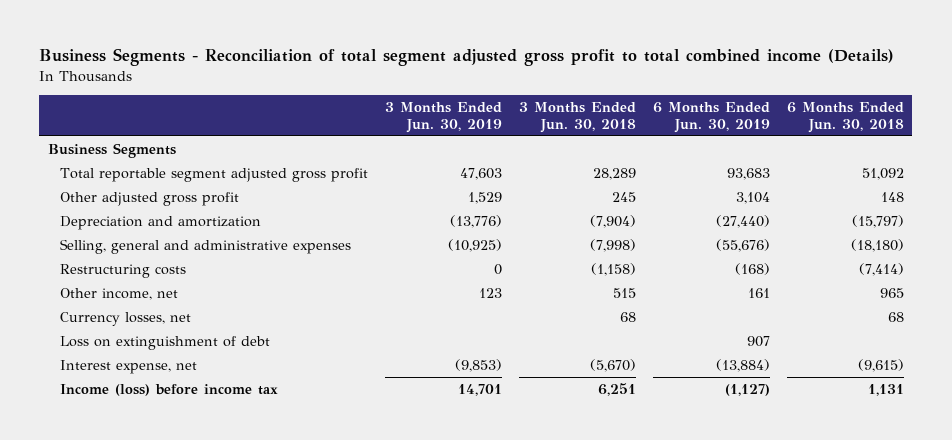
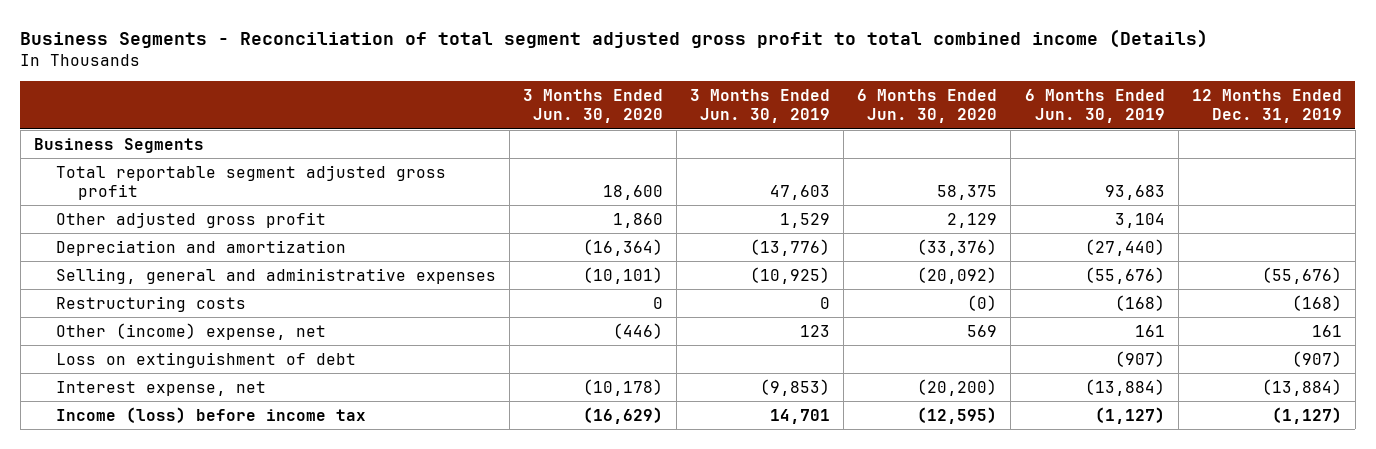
[519,101,637,133] 3 Months Ended Jun. 30, 2018 -> none
[786,101,904,133] 6 Months Ended Jun. 30, 2018 -> none
none -> [522,89,663,124] 3 Months Ended Jun. 30, 2020
none -> [857,89,998,124] 6 Months Ended Jun. 30, 2020
none -> [1191,89,1342,124] 12 Months Ended Dec. 31, 2019
[60,311,192,326] Currency losses, net -> none
[60,287,179,300] Other income, net -> [55,322,326,340] Other (income) expense, net
[747,335,771,347] 907 -> [1114,350,1165,367] (907)

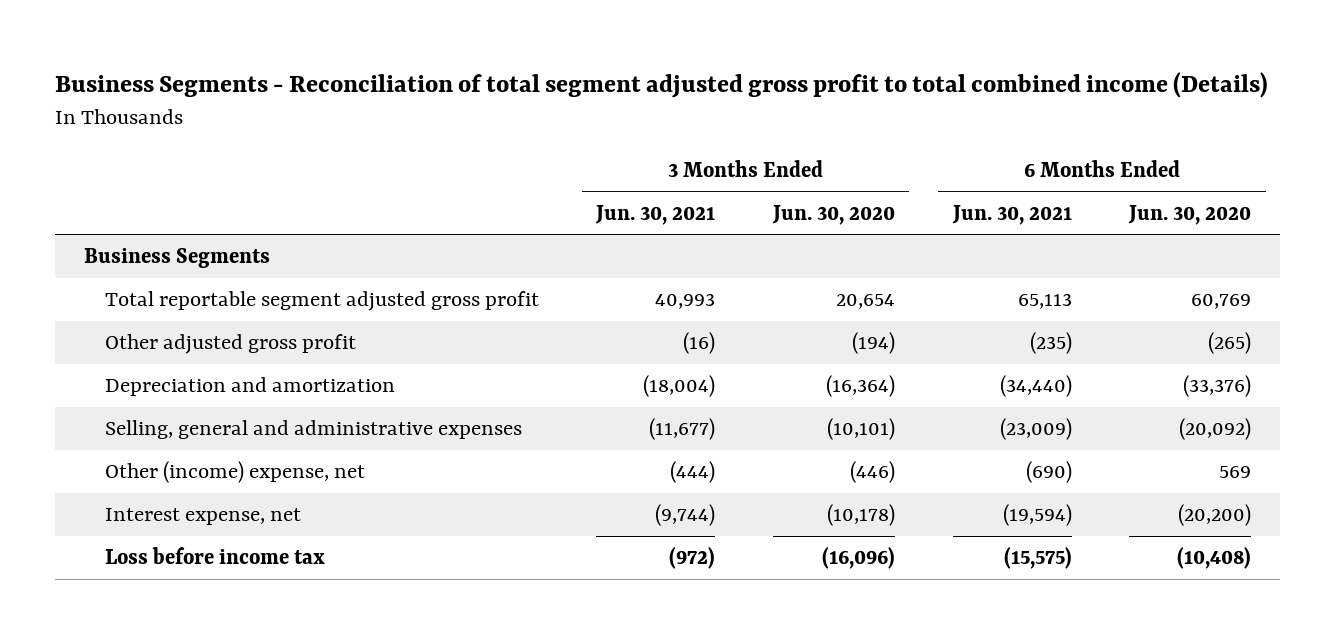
[690,89,831,124] 3 Months Ended Jun. 30, 2019 -> none
[1024,89,1165,124] 6 Months Ended Jun. 30, 2019 -> none
[1191,89,1342,124] 12 Months Ended Dec. 31, 2019 -> none
none -> [595,204,716,225] Jun. 30, 2021
none -> [951,204,1072,225] Jun. 30, 2021
[602,184,663,200] 18,600 -> [835,294,895,310] 20,654
[937,184,998,200] 58,375 -> [1191,294,1252,310] 60,769
[612,212,663,228] 1,860 -> [851,332,895,355] (194)
[947,212,998,228] 2,129 -> [1208,332,1252,355] (265)
[55,295,246,312] Restructuring costs -> none
[55,351,356,368] Loss on extinguishment of debt -> none
[55,406,366,423] Income (loss) before income tax -> [104,547,325,565] Loss before income tax
[582,406,663,424] (16,629) -> [821,547,895,570] (16,096)
[917,406,998,424] (12,595) -> [1177,547,1252,570] (10,408)

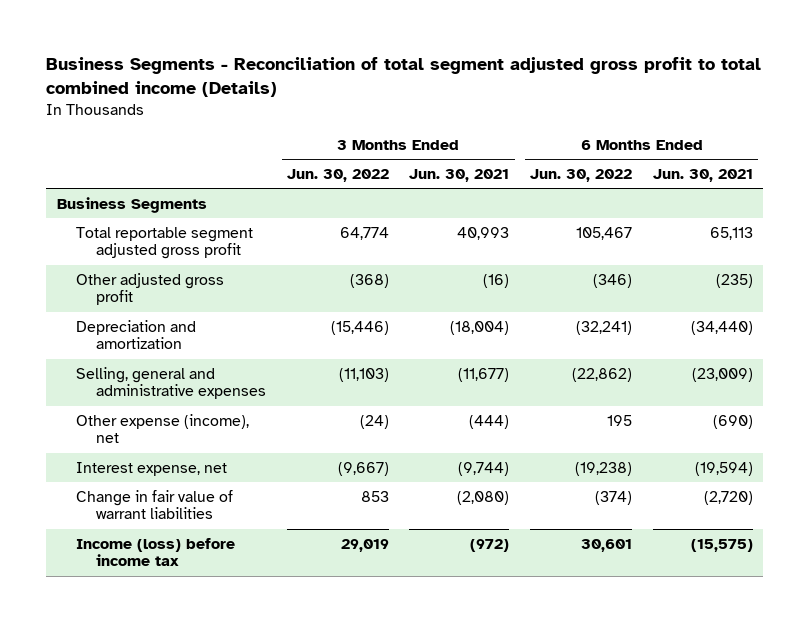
[771,204,895,225] Jun. 30, 2020 -> none
[1128,204,1252,225] Jun. 30, 2020 -> none
none -> [286,169,389,183] Jun. 30, 2022
none -> [530,169,633,183] Jun. 30, 2022
[104,461,365,484] Other (income) expense, net -> [76,413,250,444] Other expense (income), net
none -> [76,489,234,520] Change in fair value of warrant liabilities
[104,547,325,565] Loss before income tax -> [76,537,236,567] Income (loss) before income tax

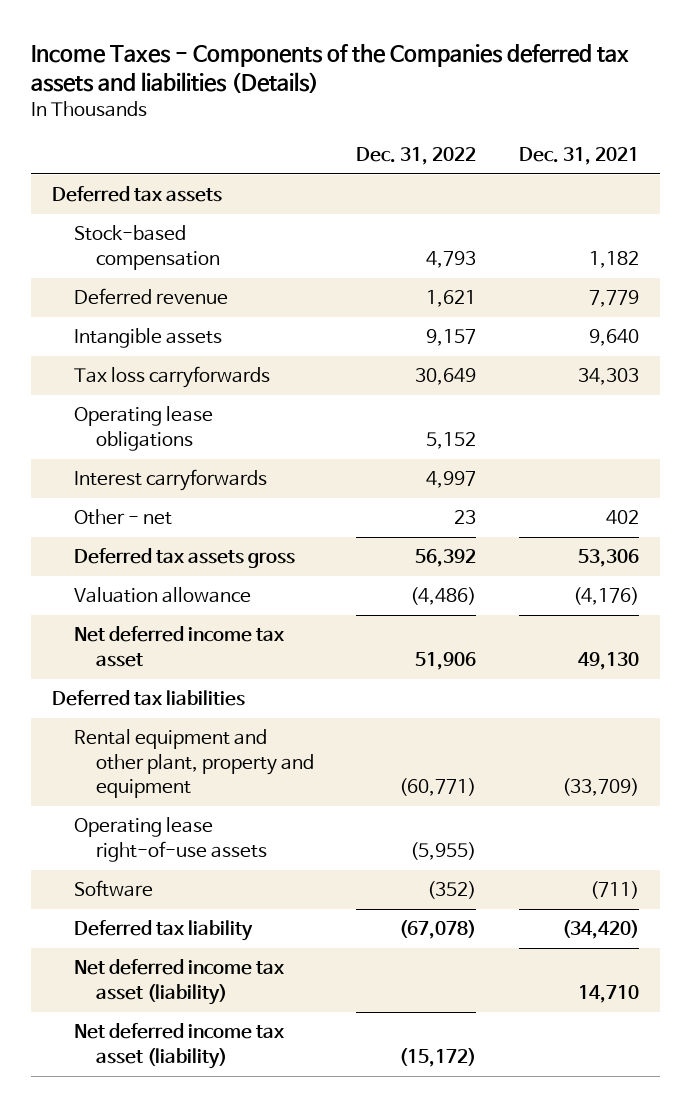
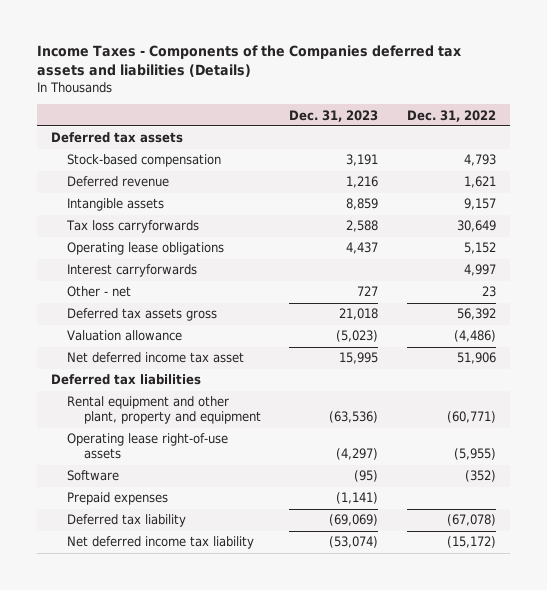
[518,146,639,165] Dec. 31, 2021 -> none
none -> [289,109,379,122] Dec. 31, 2023
none -> [67,492,169,506] Prepaid expenses
[74,959,285,1005] Net deferred income tax asset (liability) -> none
[74,1023,285,1069] Net deferred income tax asset (liability) -> [67,536,255,550] Net deferred income tax liability

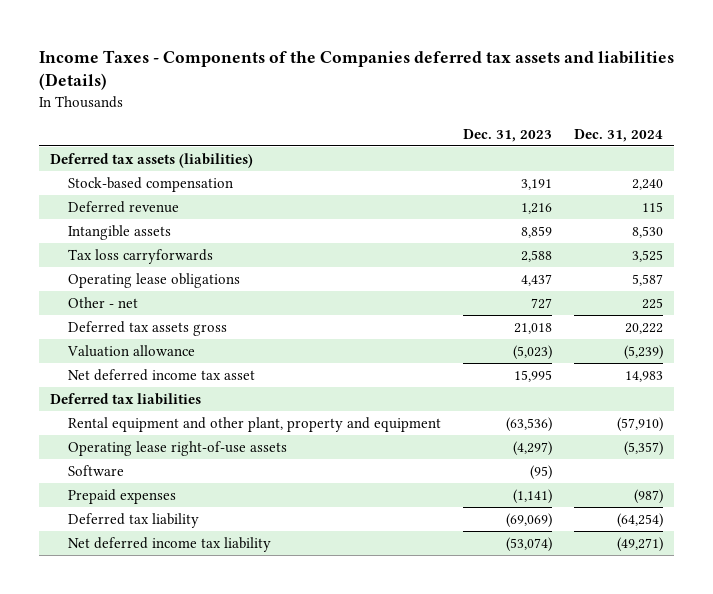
[406,109,496,122] Dec. 31, 2022 -> none
none -> [574,128,664,142] Dec. 31, 2024
[50,132,183,144] Deferred tax assets -> [50,152,254,168] Deferred tax assets (liabilities)
[67,264,198,278] Interest carryforwards -> none

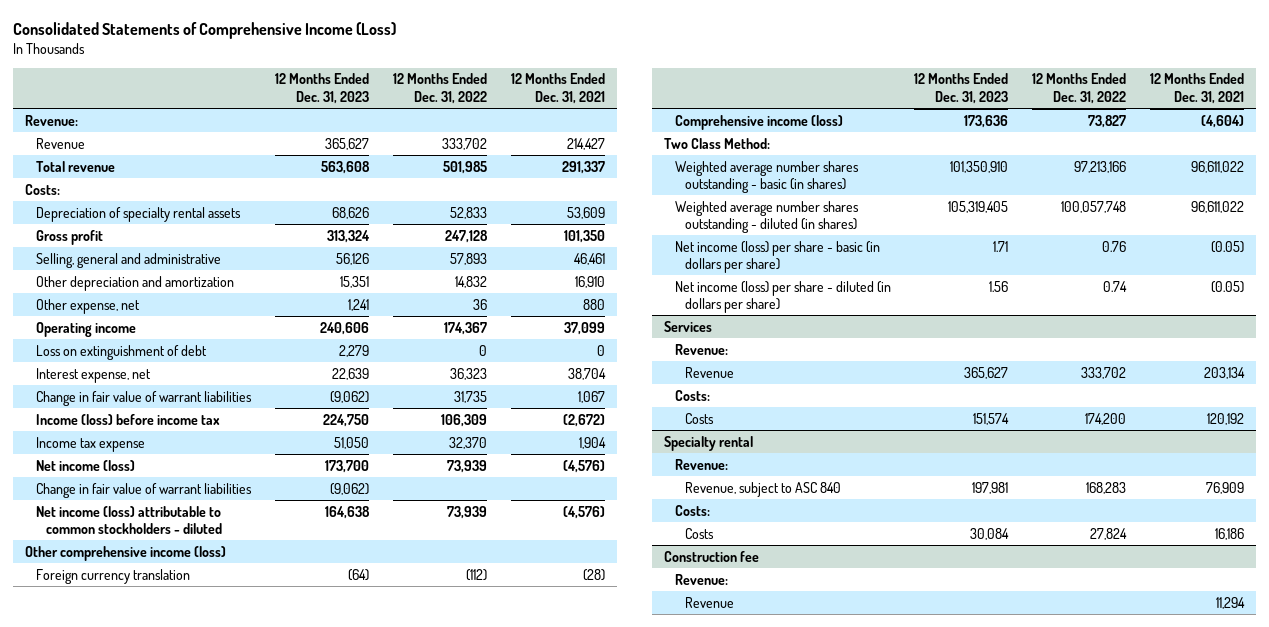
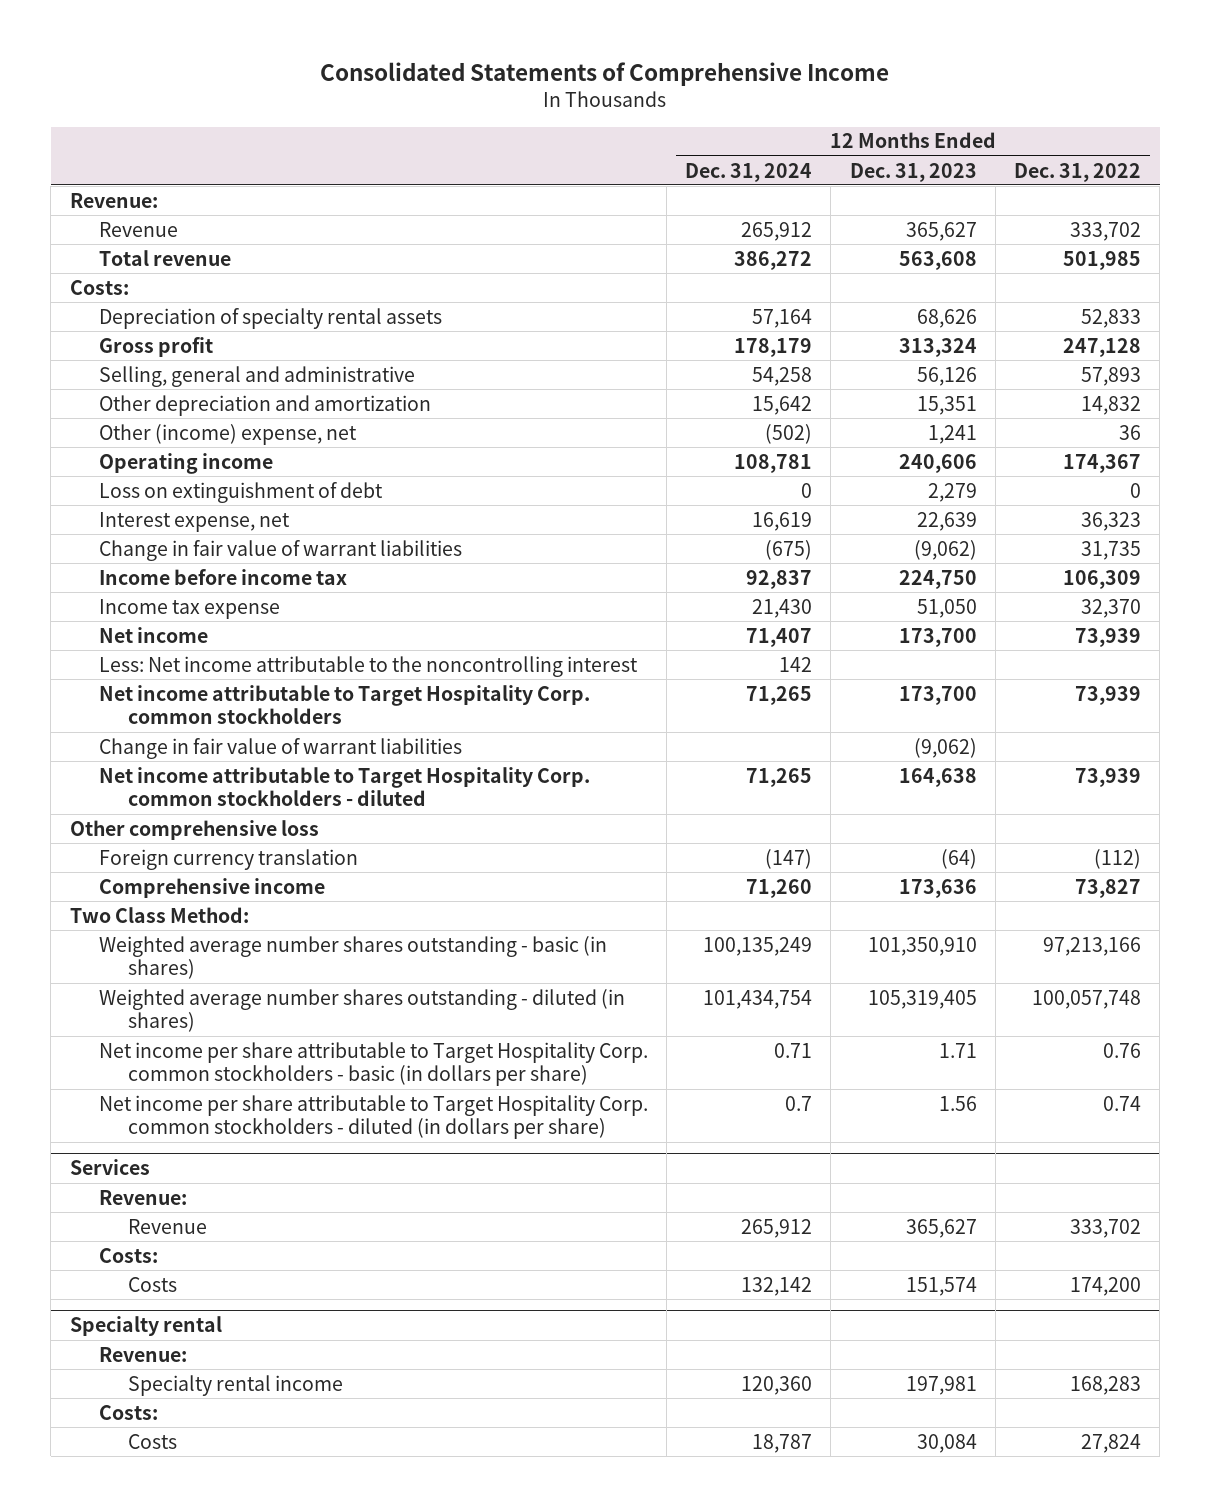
[13,21,397,39] Consolidated Statements of Comprehensive Income (Loss) -> [320,62,890,87] Consolidated Statements of Comprehensive Income
[511,73,606,105] 12 Months Ended Dec. 31, 2021 -> none
none -> [685,162,813,182] Dec. 31, 2024
[35,298,140,314] Other expense, net -> [98,423,357,445] Other (income) expense, net
[35,413,220,425] Income (loss) before income tax -> [98,568,347,585] Income before income tax
none -> [98,626,208,643] Net income
none -> [98,655,638,677] Less: Net income attributable to the noncontrolling interest
[35,459,135,471] Net income (loss) -> [98,684,590,725] Net income attributable to Target Hospitality Corp. common stockholders
[35,505,223,535] Net income (loss) attributable to common stockholders - diluted -> [98,766,590,807] Net income attributable to Target Hospitality Corp. common stockholders - diluted
[25,545,227,561] Other comprehensive income (loss) -> [69,819,319,840] Other comprehensive loss
[674,114,843,130] Comprehensive income (loss) -> [98,877,325,898] Comprehensive income
[674,240,880,274] Net income (loss) per share - basic (in dollars per share) -> [98,1041,648,1087] Net income per share attributable to Target Hospitality Corp. common stockholders - basic (in dollars per share)
[674,280,891,314] Net income (loss) per share - diluted (in dollars per share) -> [98,1094,648,1140] Net income per share attributable to Target Hospitality Corp. common stockholders - diluted (in dollars per share)
[685,481,842,497] Revenue, subject to ASC 840 -> [128,1374,344,1396] Specialty rental income
[664,550,760,562] Construction fee -> none
[674,573,728,585] Revenue: -> none
[685,596,735,608] Revenue -> none

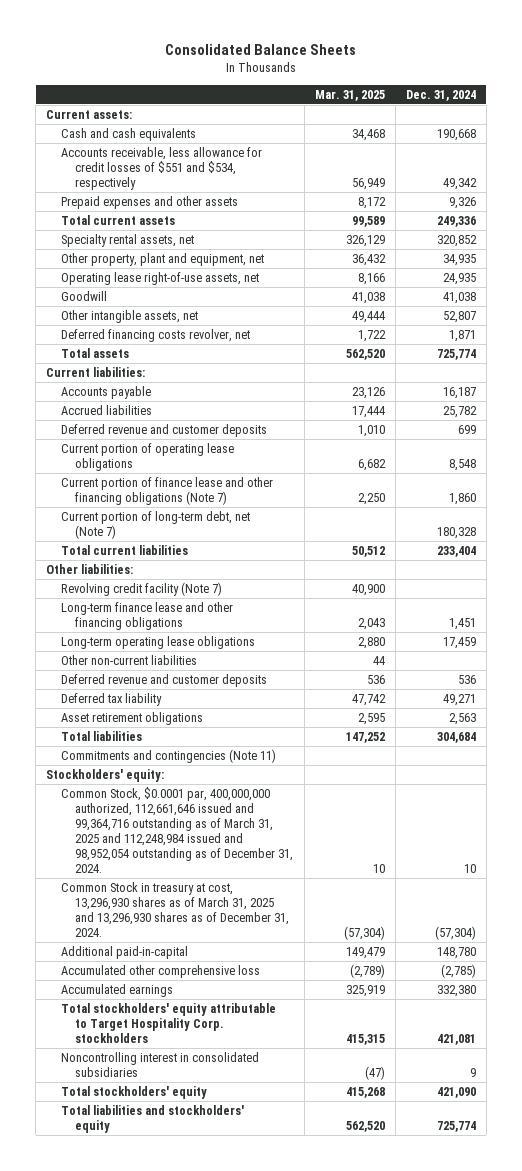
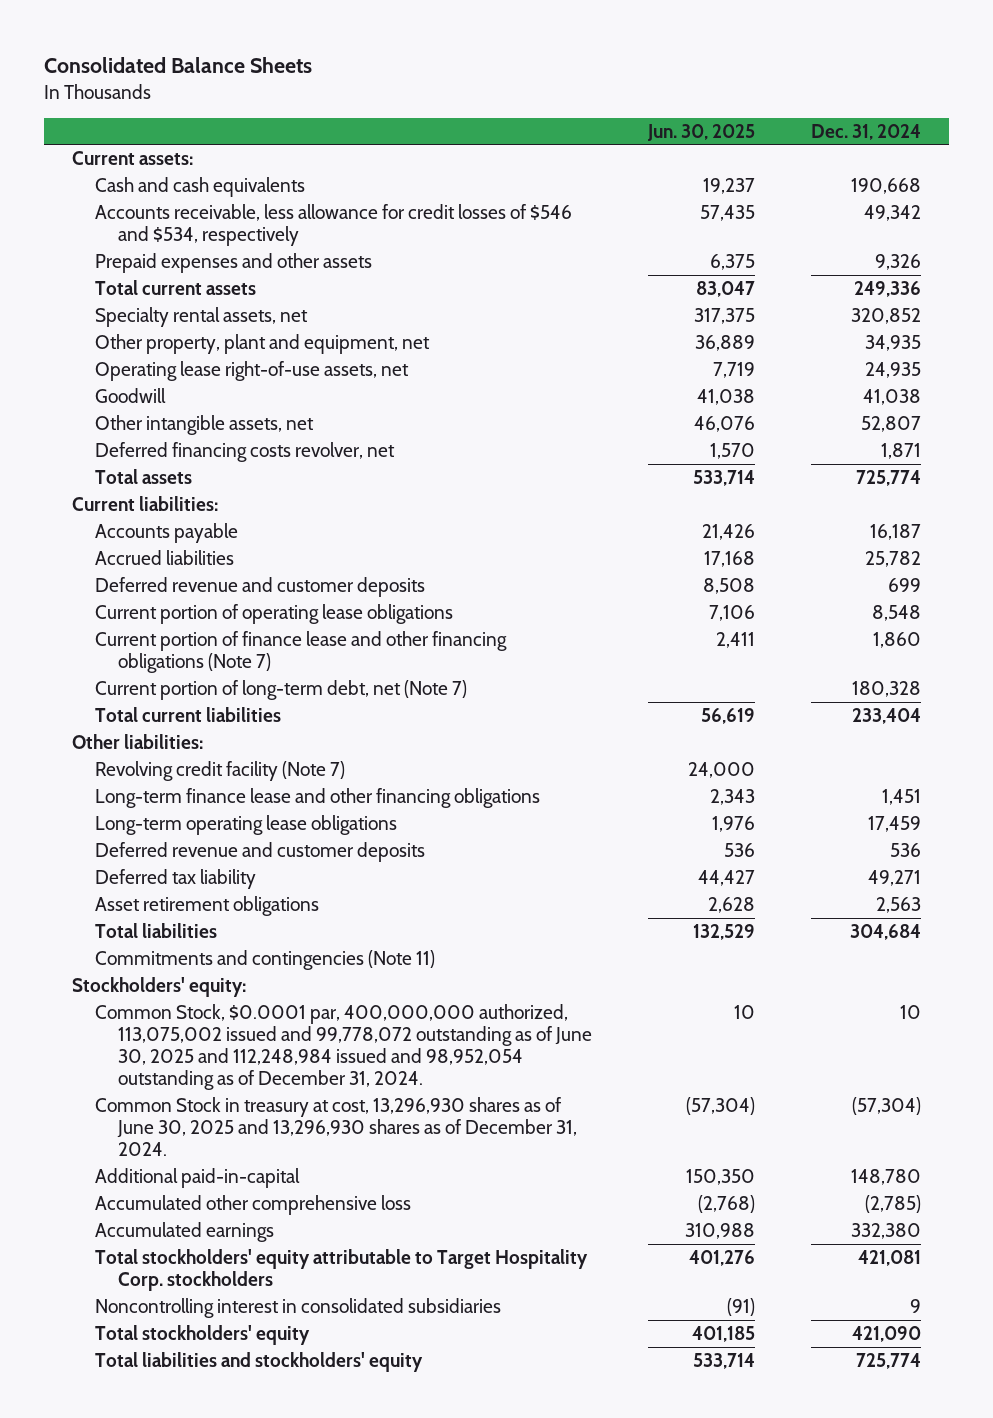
[314,89,385,101] Mar. 31, 2025 -> none
none -> [646,123,755,141] Jun. 30, 2025
[60,147,262,191] Accounts receivable, less allowance for credit losses of $551 and $534, respectively -> [94,203,572,246] Accounts receivable, less allowance for credit losses of $546 and $534, respectively
[60,655,197,666] Other non-current liabilities -> none
[60,787,294,874] Common Stock, $0.0001 par, 400,000,000 authorized, 112,661,646 issued and 99,364,716 outstanding as of March 31, 2025 and 112,248,984 issued and 98,952,054 outstanding as of December 31, 2024. -> [94,1003,592,1090] Common Stock, $0.0001 par, 400,000,000 authorized, 113,075,002 issued and 99,778,072 outstanding as of June 30, 2025 and 112,248,984 issued and 98,952,054 outstanding as of December 31, 2024.
[60,882,290,938] Common Stock in treasury at cost, 13,296,930 shares as of March 31, 2025 and 13,296,930 shares as of December 31, 2024. -> [94,1096,577,1156] Common Stock in treasury at cost, 13,296,930 shares as of June 30, 2025 and 13,296,930 shares as of December 31, 2024.

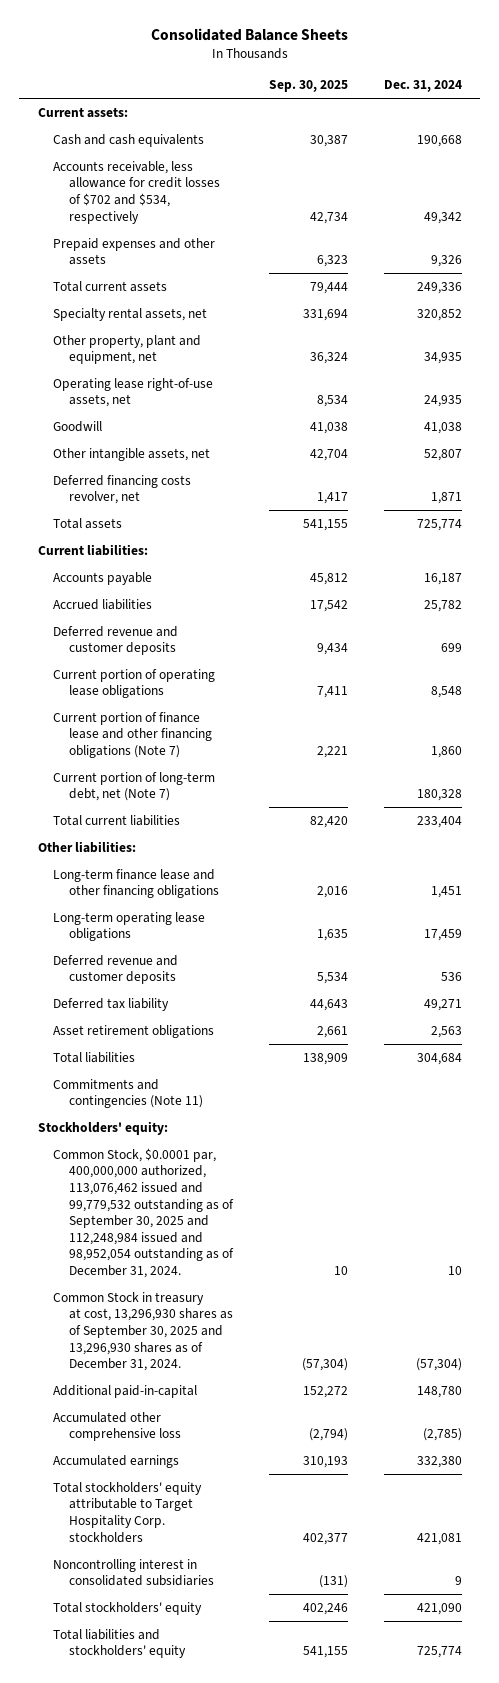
[646,123,755,141] Jun. 30, 2025 -> none
none -> [268,80,348,93] Sep. 30, 2025
[94,203,572,246] Accounts receivable, less allowance for credit losses of $546 and $534, respectively -> [53,160,220,224] Accounts receivable, less allowance for credit losses of $702 and $534, respectively
[94,760,345,781] Revolving credit facility (Note 7) -> none
[94,1003,592,1090] Common Stock, $0.0001 par, 400,000,000 authorized, 113,075,002 issued and 99,778,072 outstanding as of June 30, 2025 and 112,248,984 issued and 98,952,054 outstanding as of December 31, 2024. -> [53,1147,234,1278] Common Stock, $0.0001 par, 400,000,000 authorized, 113,076,462 issued and 99,779,532 outstanding as of September 30, 2025 and 112,248,984 issued and 98,952,054 outstanding as of December 31, 2024.
[94,1096,577,1156] Common Stock in treasury at cost, 13,296,930 shares as of June 30, 2025 and 13,296,930 shares as of December 31, 2024. -> [53,1291,233,1372] Common Stock in treasury at cost, 13,296,930 shares as of September 30, 2025 and 13,296,930 shares as of December 31, 2024.

